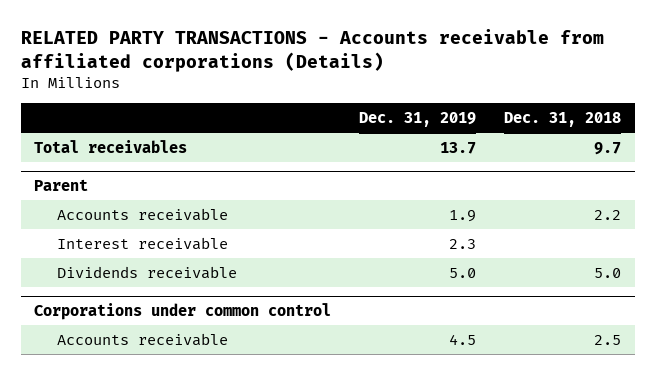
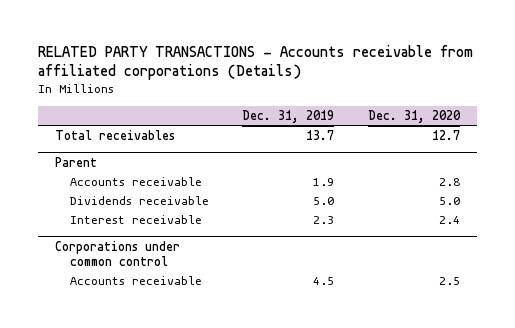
[503,112,621,128] Dec. 31, 2018 -> none
none -> [368,109,462,123] Dec. 31, 2020
[56,236,228,250] Interest receivable -> [69,214,202,224] Interest receivable

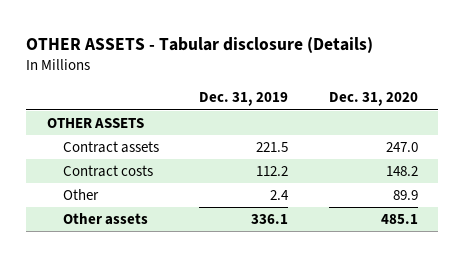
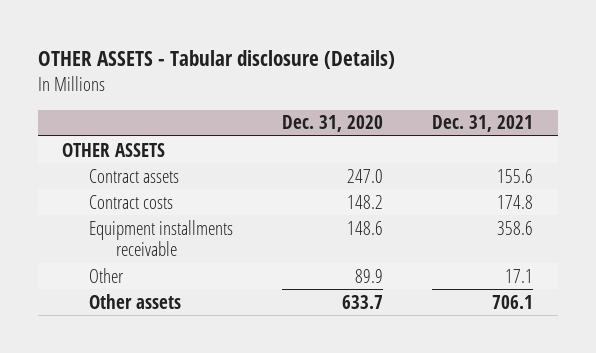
[199,92,289,107] Dec. 31, 2019 -> none
none -> [432,115,534,133] Dec. 31, 2021
none -> [89,219,234,256] Equipment installments receivable
[380,214,418,225] 485.1 -> [342,294,384,309] 633.7

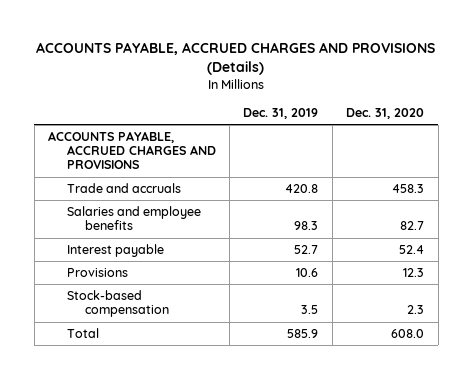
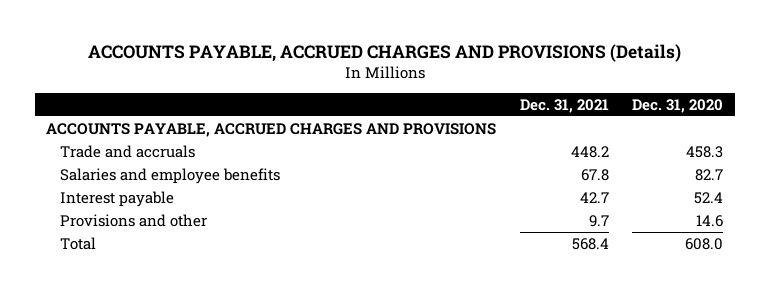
[243,107,319,119] Dec. 31, 2019 -> none
none -> [519,98,609,113] Dec. 31, 2021
[66,268,128,278] Provisions -> none
[66,290,170,318] Stock-based compensation -> none
none -> [60,213,208,227] Provisions and other

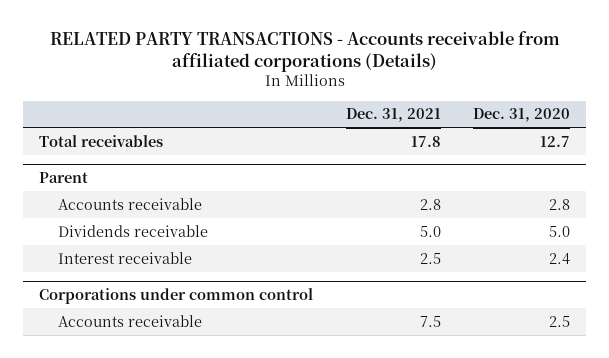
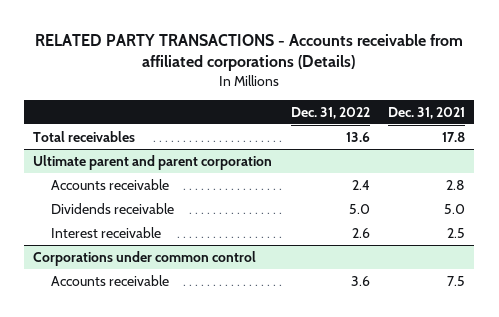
[473,108,571,123] Dec. 31, 2020 -> none
none -> [290,106,370,119] Dec. 31, 2022
[39,171,89,183] Parent -> [33,154,273,170] Ultimate parent and parent corporation

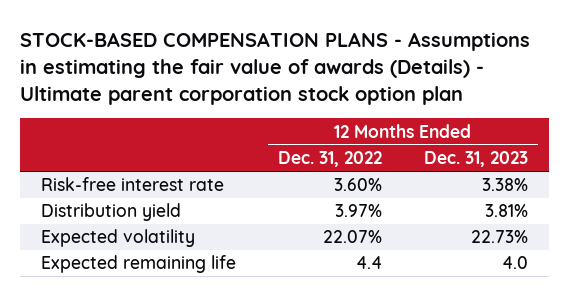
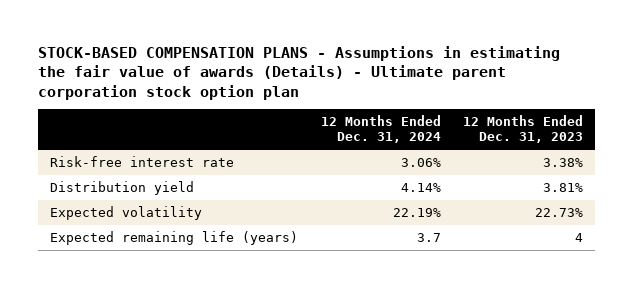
[278,151,383,168] Dec. 31, 2022 -> none
none -> [320,115,441,144] 12 Months Ended Dec. 31, 2024
[41,255,237,274] Expected remaining life -> [49,231,298,246] Expected remaining life (years)
[501,256,528,270] 4.0 -> [575,233,584,243] 4

